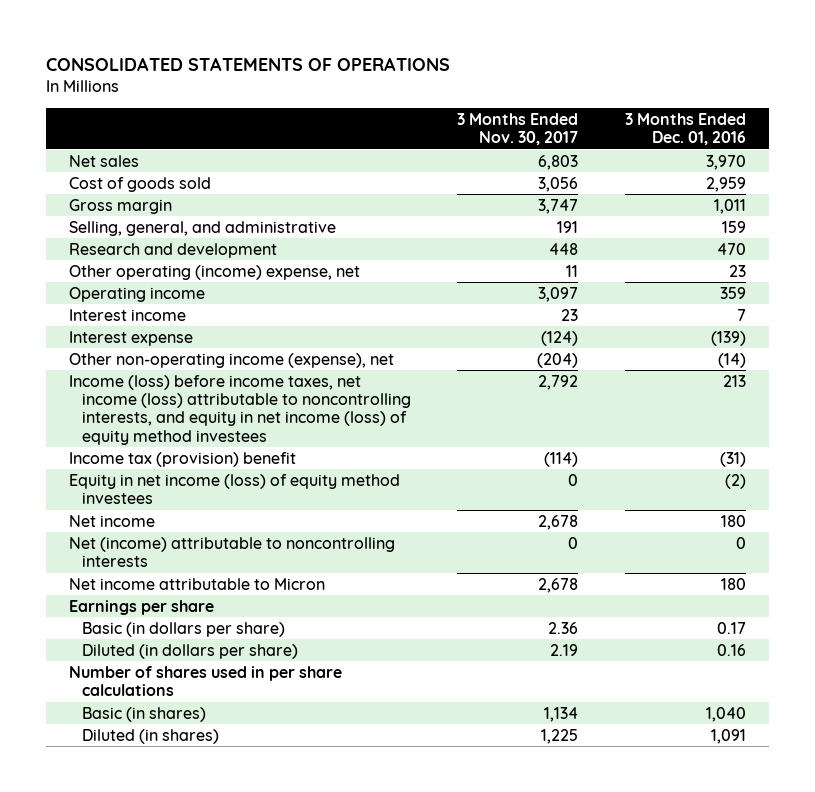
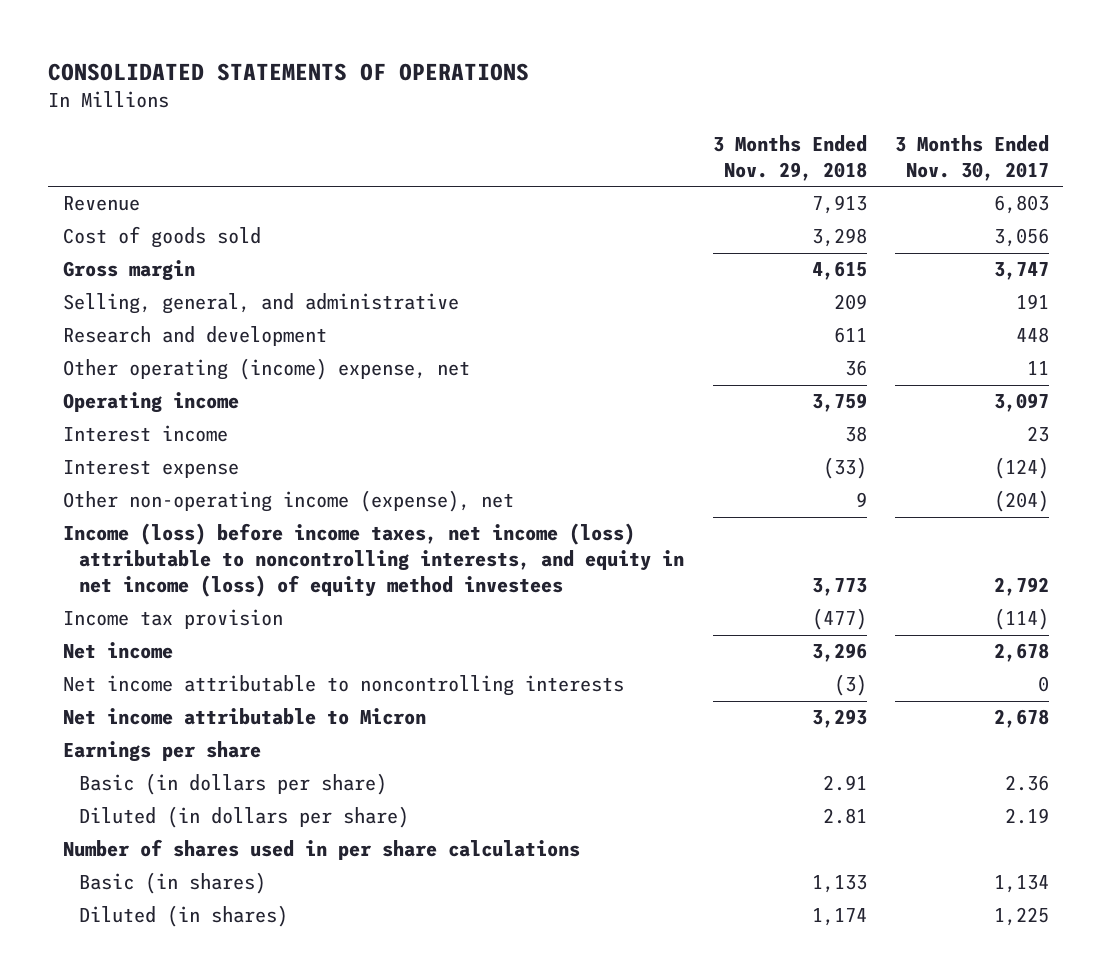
[624,112,746,146] 3 Months Ended Dec. 01, 2016 -> none
none -> [712,134,867,181] 3 Months Ended Nov. 29, 2018
[69,154,140,167] Net sales -> [62,196,140,212] Revenue
[69,473,401,505] Equity in net income (loss) of equity method investees -> none
[69,451,297,467] Income tax (provision) benefit -> [62,609,283,630] Income tax provision
[69,536,396,568] Net (income) attributable to noncontrolling interests -> [62,675,624,697] Net income attributable to noncontrolling interests

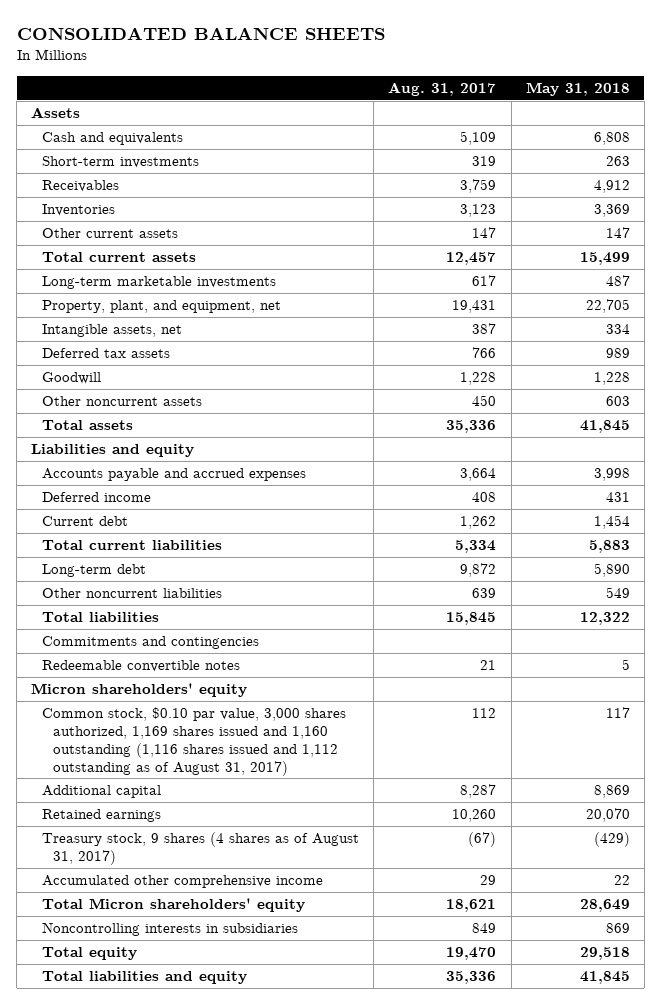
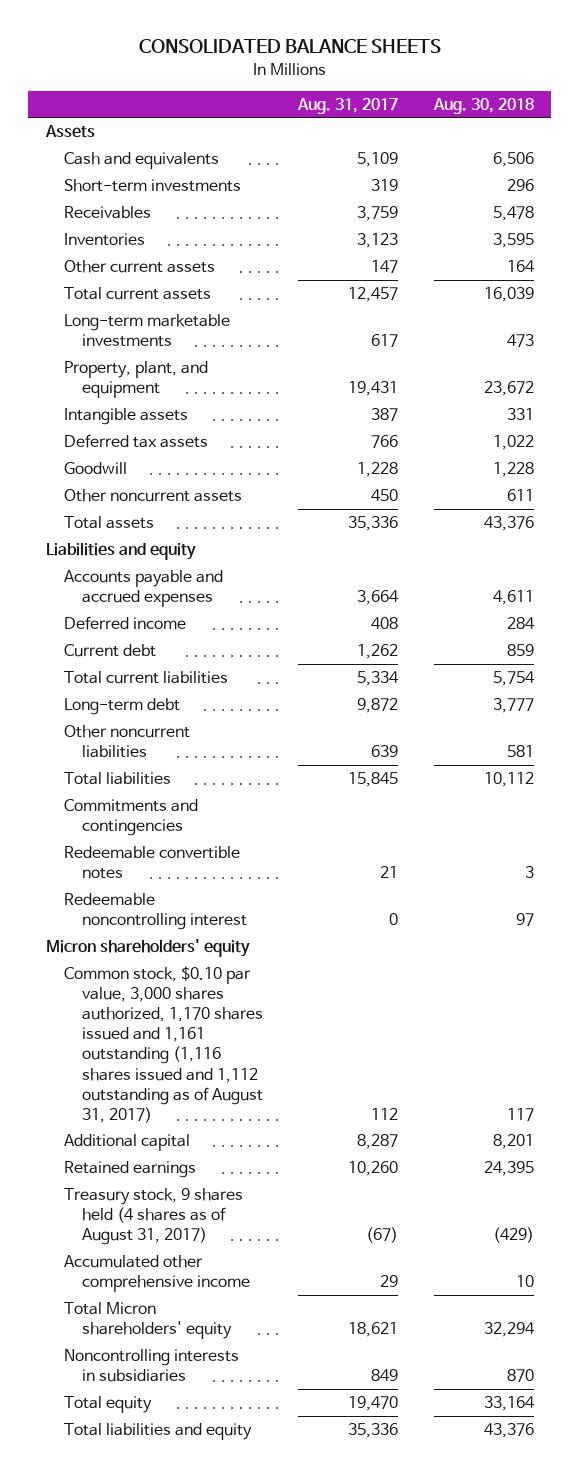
[525,81,630,96] May 31, 2018 -> none
none -> [432,97,534,114] Aug. 30, 2018
[41,300,281,314] Property, plant, and equipment, net -> [63,361,208,399] Property, plant, and equipment
[41,324,182,338] Intangible assets, net -> [63,408,188,426] Intangible assets
none -> [63,893,247,931] Redeemable noncontrolling interest
[41,707,346,776] Common stock, $0.10 par value, 3,000 shares authorized, 1,169 shares issued and 1,160 outstanding (1,116 shares issued and 1,112 outstanding as of August 31, 2017) -> [63,966,263,1123] Common stock, $0.10 par value, 3,000 shares authorized, 1,170 shares issued and 1,161 outstanding (1,116 shares issued and 1,112 outstanding as of August 31, 2017)
[41,832,359,866] Treasury stock, 9 shares (4 shares as of August 31, 2017) -> [63,1188,243,1246] Treasury stock, 9 shares held (4 shares as of August 31, 2017)

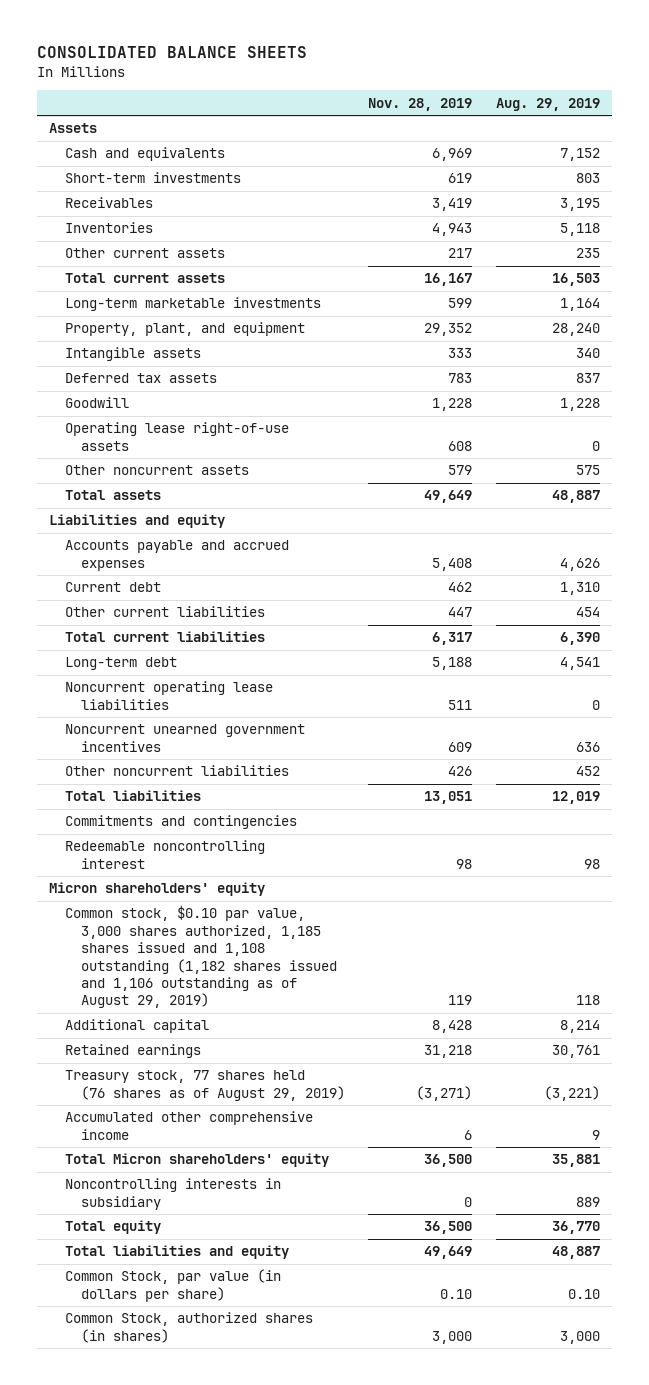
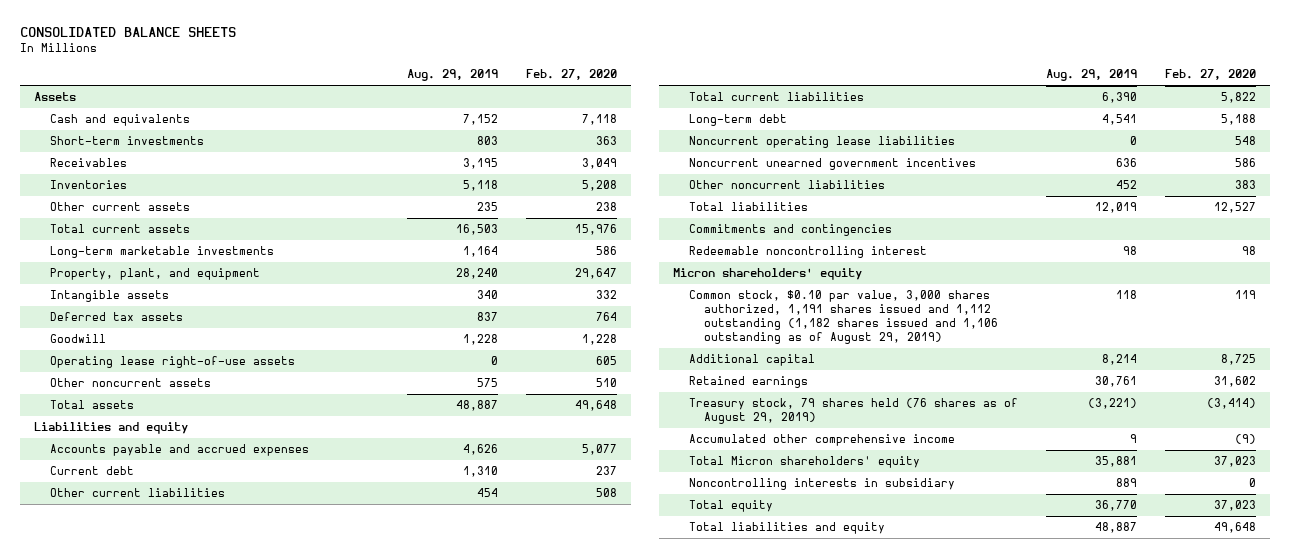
[368,97,473,111] Nov. 28, 2019 -> none
none -> [526,69,618,81] Feb. 27, 2020
[64,905,337,1009] Common stock, $0.10 par value, 3,000 shares authorized, 1,185 shares issued and 1,108 outstanding (1,182 shares issued and 1,106 outstanding as of August 29, 2019) -> [688,290,999,345] Common stock, $0.10 par value, 3,000 shares authorized, 1,191 shares issued and 1,112 outstanding (1,182 shares issued and 1,106 outstanding as of August 29, 2019)
[64,1070,345,1101] Treasury stock, 77 shares held (76 shares as of August 29, 2019) -> [688,398,1018,425] Treasury stock, 79 shares held (76 shares as of August 29, 2019)
[64,1269,281,1302] Common Stock, par value (in dollars per share) -> none
[64,1312,313,1343] Common Stock, authorized shares (in shares) -> none

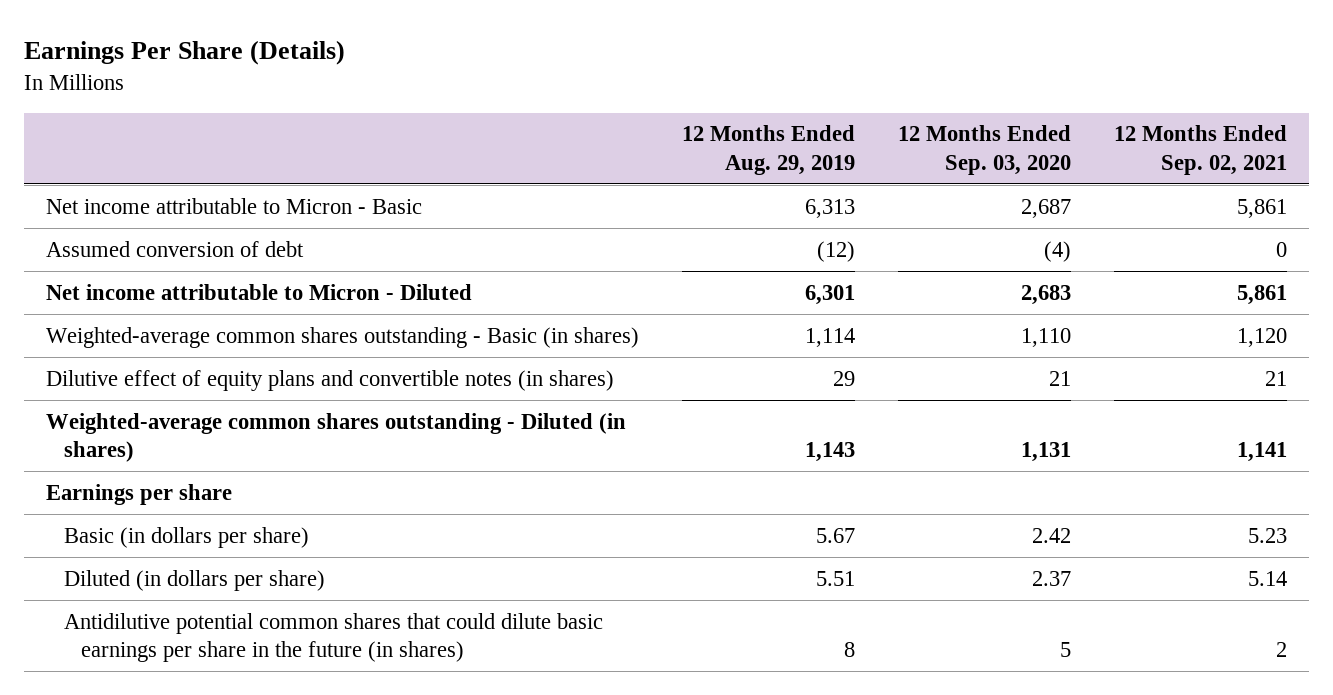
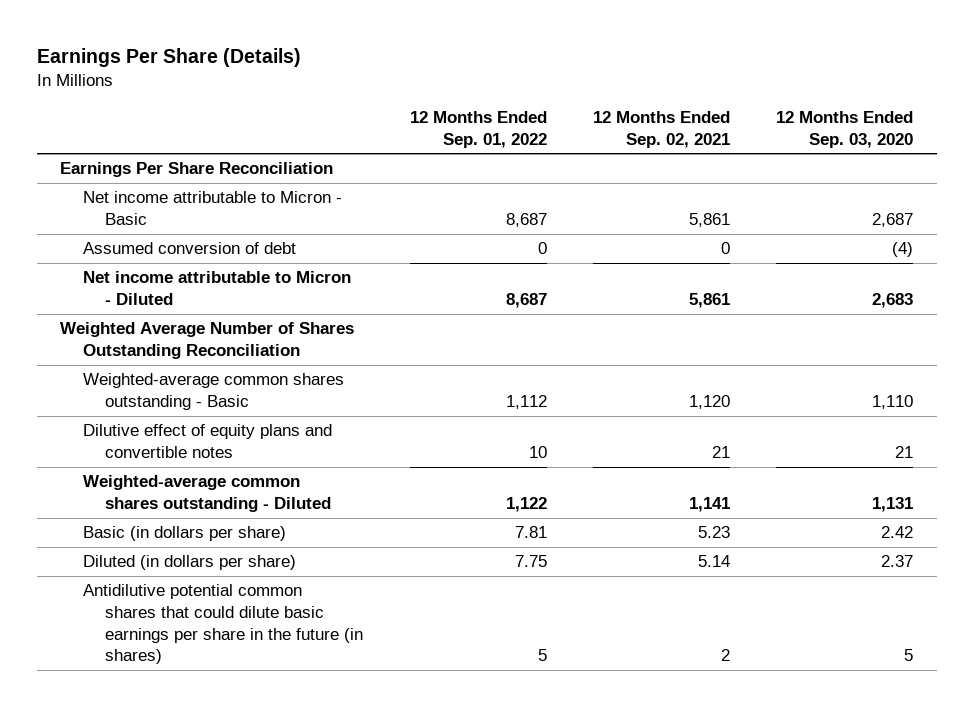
[681,125,855,175] 12 Months Ended Aug. 29, 2019 -> none
none -> [409,110,547,148] 12 Months Ended Sep. 01, 2022
none -> [59,162,333,178] Earnings Per Share Reconciliation
[45,483,232,505] Earnings per share -> none
none -> [59,322,354,360] Weighted Average Number of Shares Outstanding Reconciliation
[45,326,639,348] Weighted-average common shares outstanding - Basic (in shares) -> [82,373,344,411] Weighted-average common shares outstanding - Basic
[45,369,614,391] Dilutive effect of equity plans and convertible notes (in shares) -> [82,424,332,459] Dilutive effect of equity plans and convertible notes
[45,412,626,463] Weighted-average common shares outstanding - Diluted (in shares) -> [82,475,332,513] Weighted-average common shares outstanding - Diluted

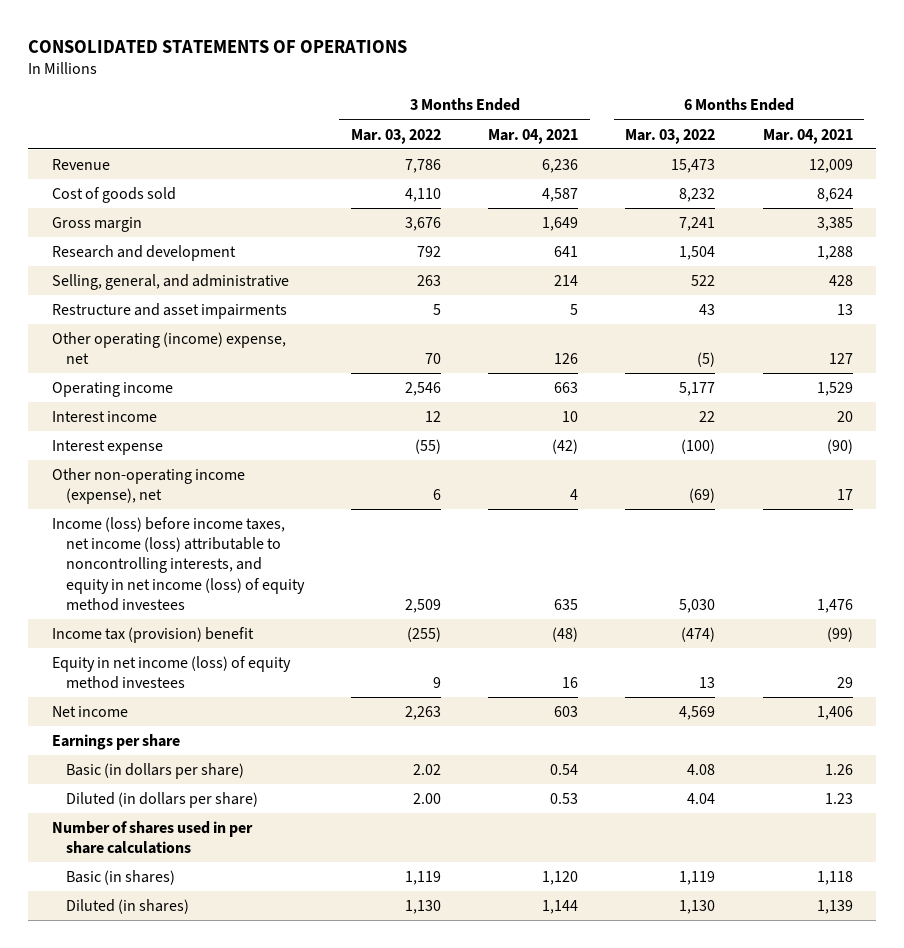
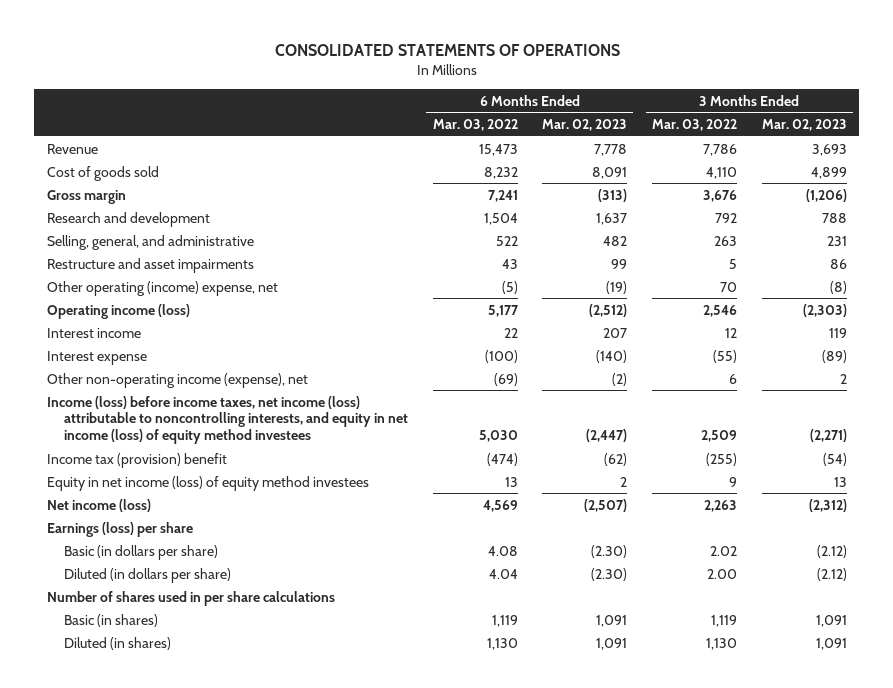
[488,128,579,144] Mar. 04, 2021 -> none
[762,128,853,144] Mar. 04, 2021 -> none
none -> [542,118,628,131] Mar. 02, 2023
none -> [761,118,847,131] Mar. 02, 2023
[51,381,173,397] Operating income -> [46,303,190,319] Operating income (loss)
[51,705,128,717] Net income -> [46,498,151,512] Net income (loss)
[51,733,180,750] Earnings per share -> [46,521,193,537] Earnings (loss) per share

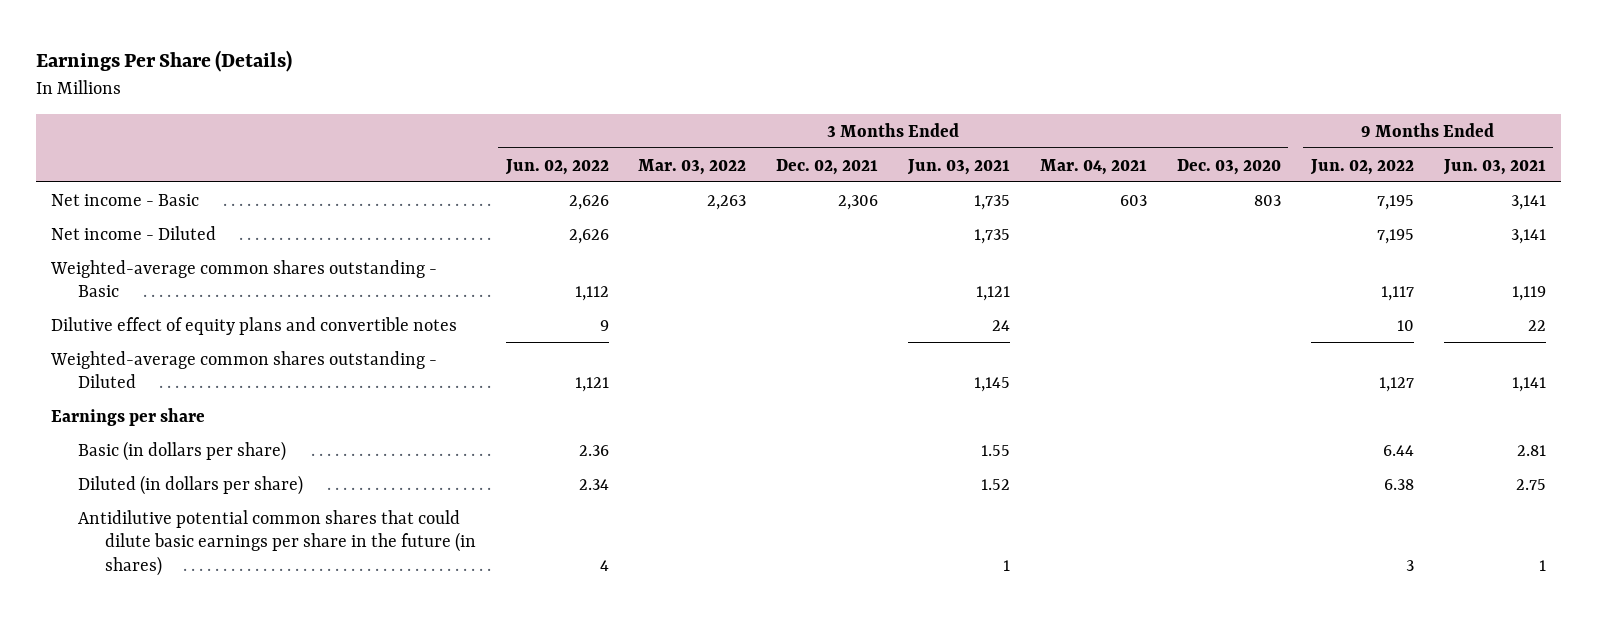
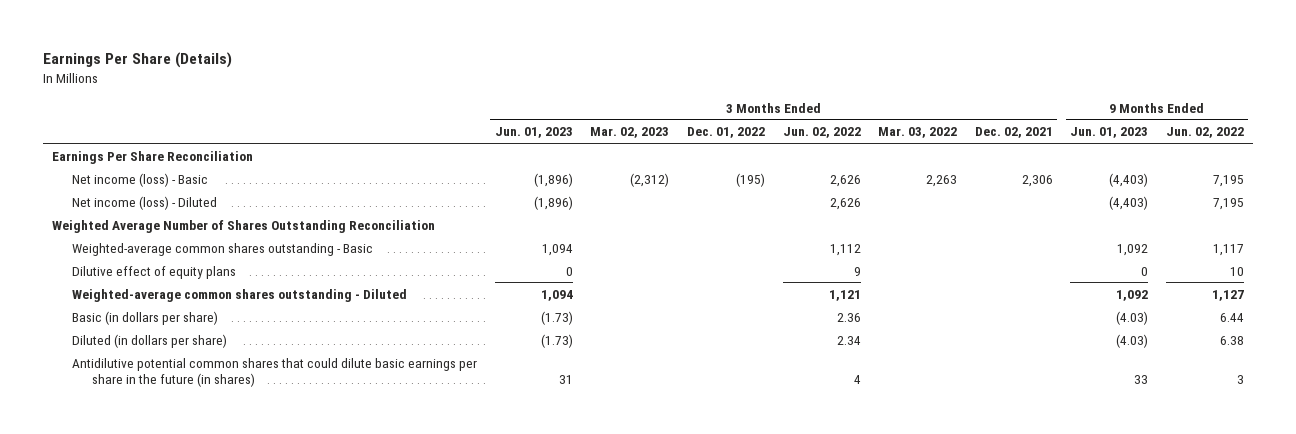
[907,158,1011,175] Jun. 03, 2021 -> none
[1040,158,1148,175] Mar. 04, 2021 -> none
[1176,158,1281,175] Dec. 03, 2020 -> none
[1442,158,1546,175] Jun. 03, 2021 -> none
none -> [494,127,573,139] Jun. 01, 2023
none -> [590,127,670,139] Mar. 02, 2023
none -> [686,127,765,139] Dec. 01, 2022
none -> [1070,127,1149,139] Jun. 01, 2023
none -> [52,150,254,164] Earnings Per Share Reconciliation
[51,193,200,206] Net income - Basic -> [72,172,209,187] Net income (loss) - Basic
[51,225,217,240] Net income - Diluted -> [72,195,218,210] Net income (loss) - Diluted
none -> [52,219,436,233] Weighted Average Number of Shares Outstanding Reconciliation
[51,316,458,335] Dilutive effect of equity plans and convertible notes -> [72,265,237,279] Dilutive effect of equity plans
[51,407,206,426] Earnings per share -> none

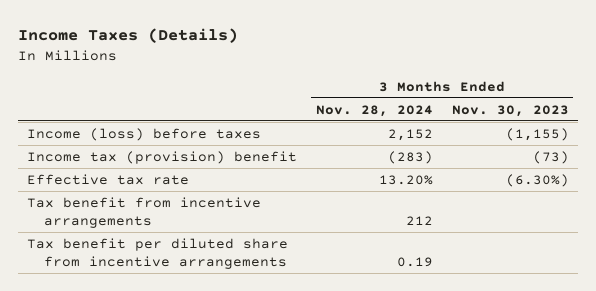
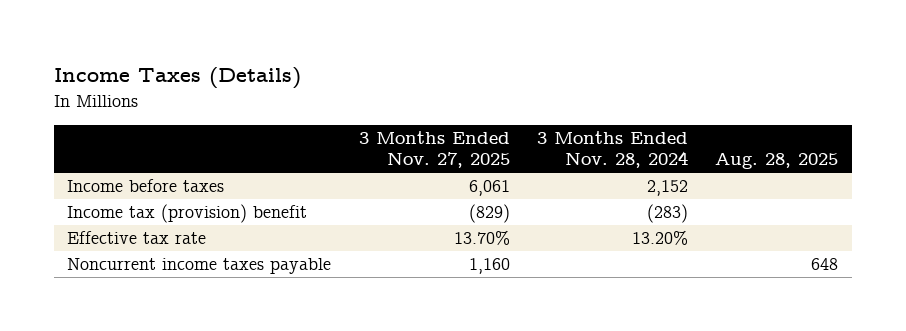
[451,104,569,117] Nov. 30, 2023 -> none
none -> [358,131,510,169] 3 Months Ended Nov. 27, 2025
none -> [715,153,839,170] Aug. 28, 2025
[27,127,262,141] Income (loss) before taxes -> [67,179,225,193] Income before taxes
[27,196,262,228] Tax benefit from incentive arrangements -> none
[27,237,289,269] Tax benefit per diluted share from incentive arrangements -> none
none -> [67,258,332,275] Noncurrent income taxes payable

